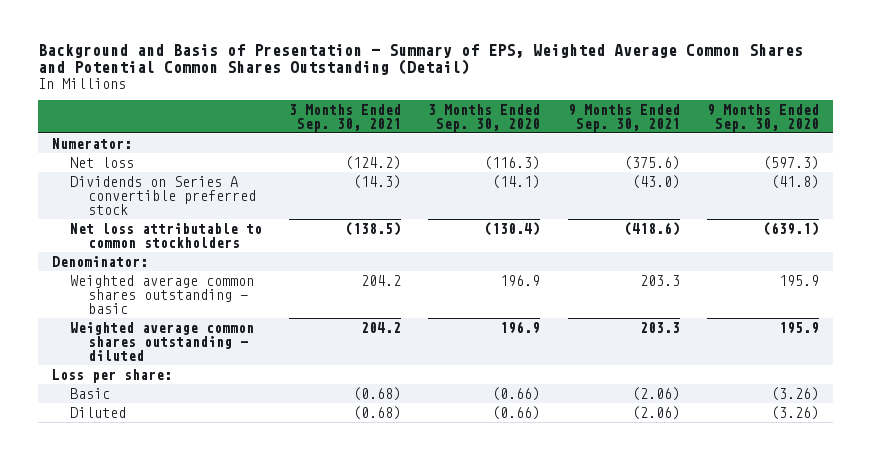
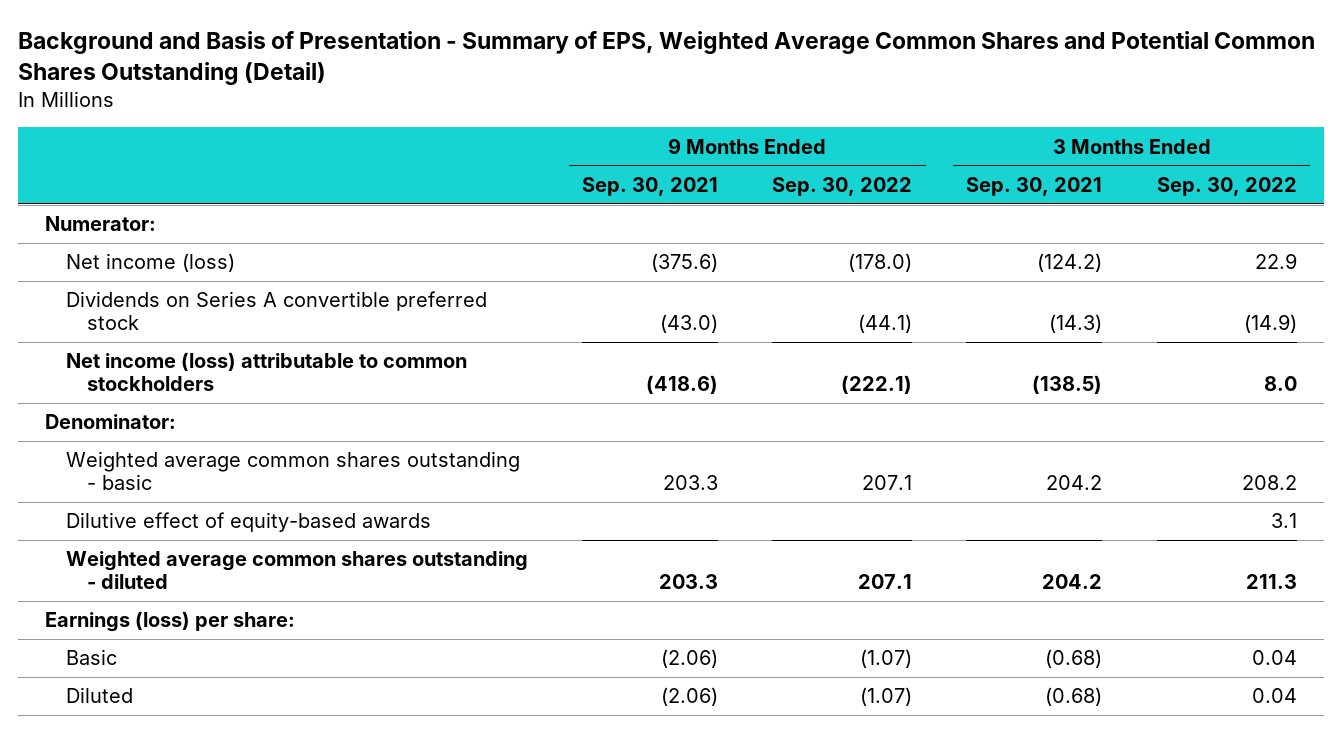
[428,103,541,132] 3 Months Ended Sep. 30, 2020 -> none
[707,103,820,132] 9 Months Ended Sep. 30, 2020 -> none
none -> [772,176,913,196] Sep. 30, 2022
none -> [1156,176,1297,196] Sep. 30, 2022
[69,156,134,168] Net loss -> [66,253,236,273] Net income (loss)
[69,222,262,248] Net loss attributable to common stockholders -> [66,352,468,392] Net income (loss) attributable to common stockholders
none -> [66,512,432,533] Dilutive effect of equity-based awards
[51,368,172,383] Loss per share: -> [45,611,296,633] Earnings (loss) per share:

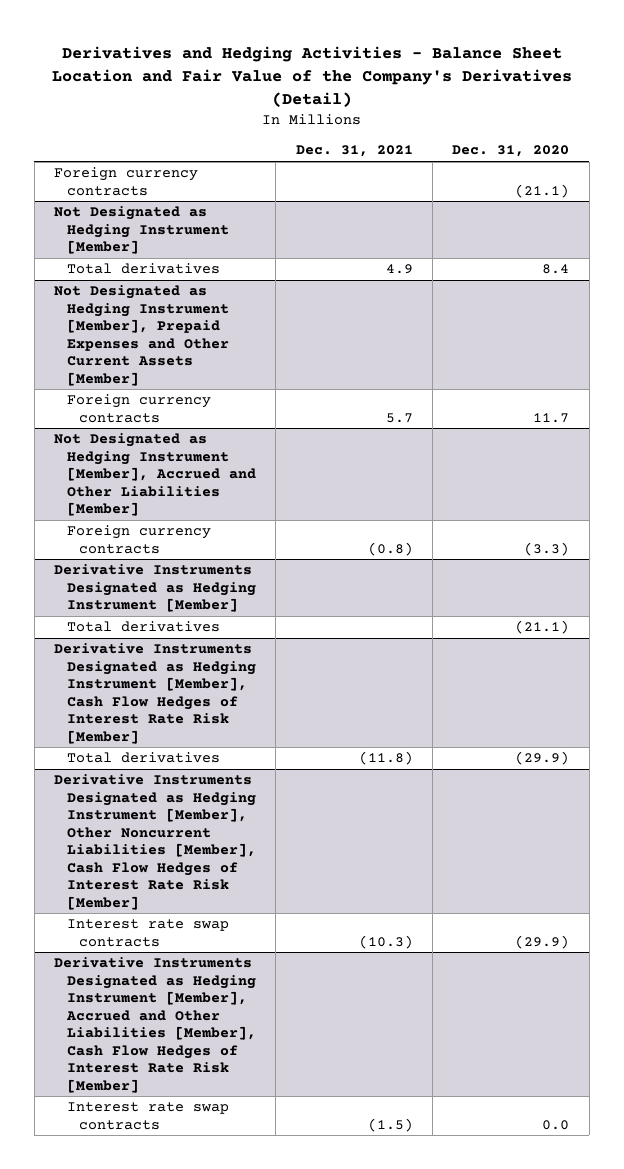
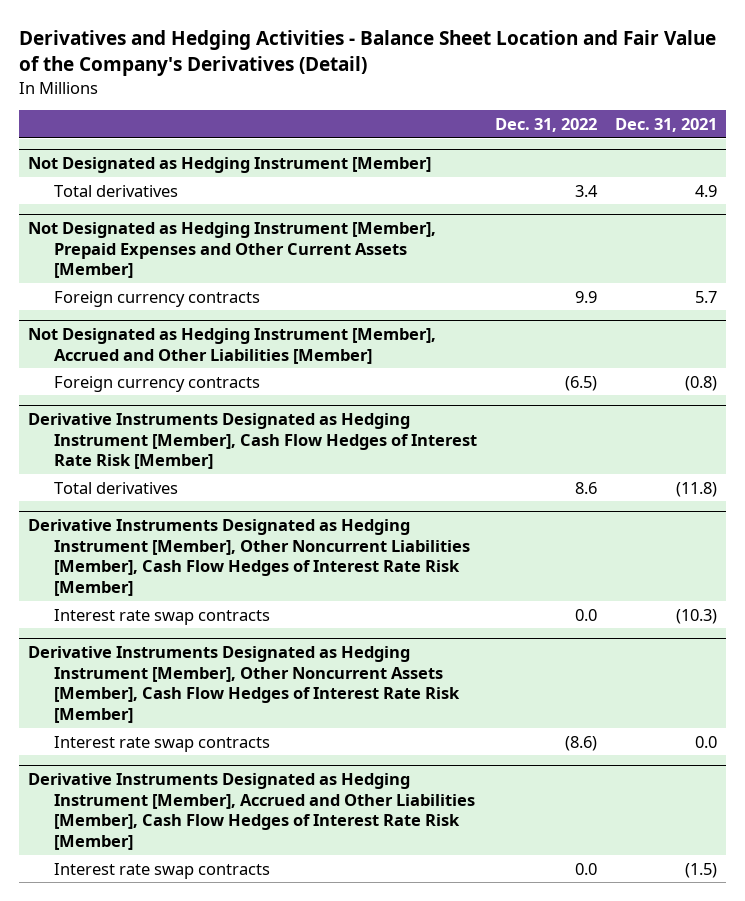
[452,145,570,158] Dec. 31, 2020 -> none
none -> [494,117,597,132] Dec. 31, 2022
[54,167,199,196] Foreign currency contracts -> none
[54,564,256,613] Derivative Instruments Designated as Hedging Instrument [Member] -> none
[66,621,220,633] Total derivatives -> none
none -> [27,646,461,724] Derivative Instruments Designated as Hedging Instrument [Member], Other Noncurrent Assets [Member], Cash Flow Hedges of Interest Rate Risk [Member]
none -> [54,735,271,752] Interest rate swap contracts

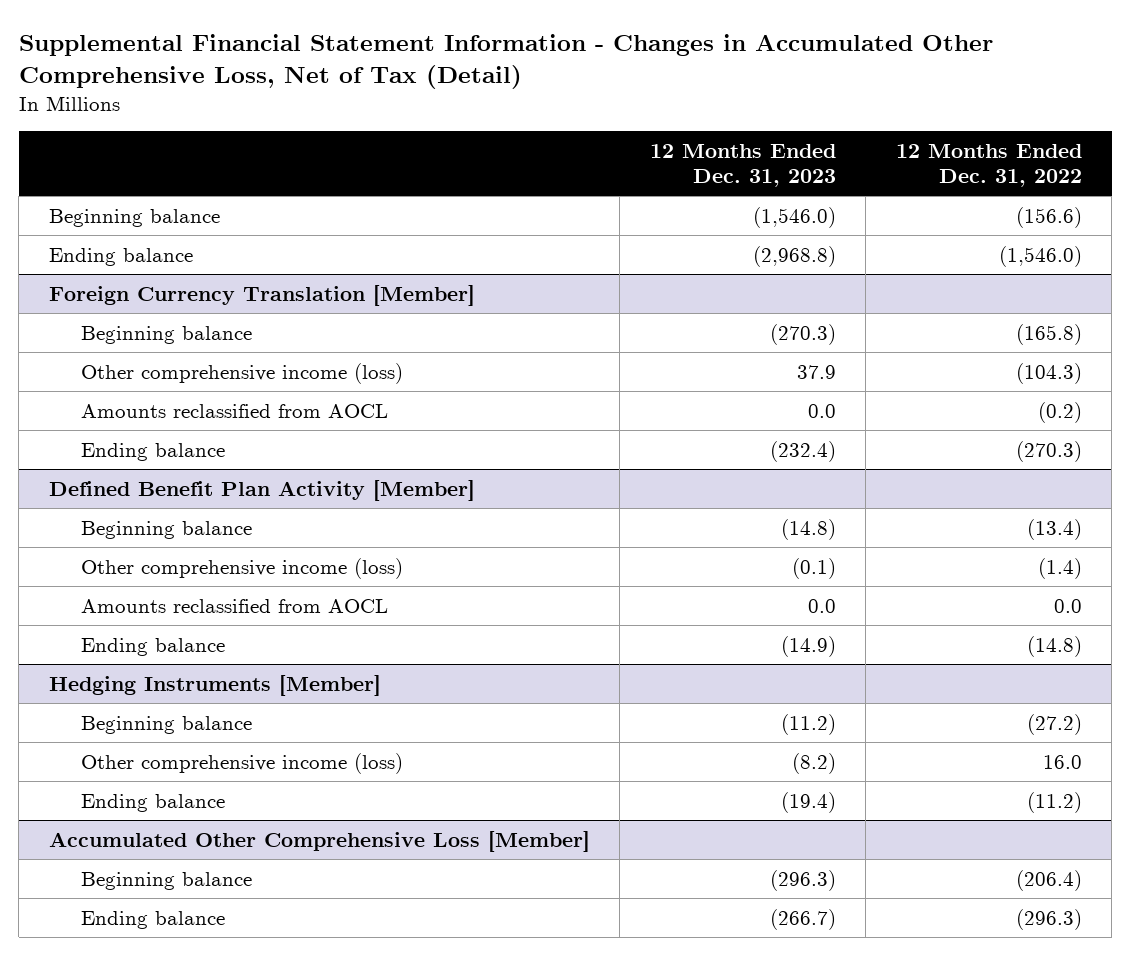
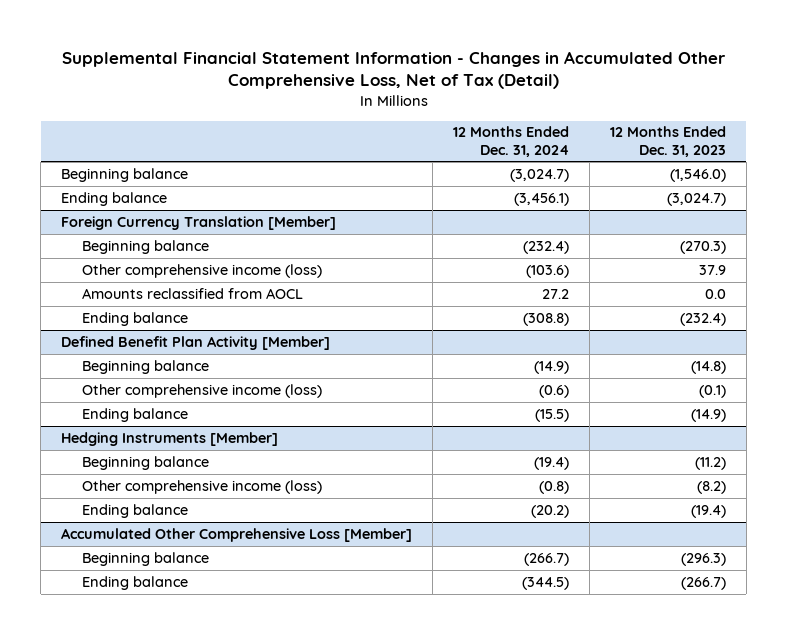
[895,143,1082,187] 12 Months Ended Dec. 31, 2022 -> none
none -> [453,126,570,157] 12 Months Ended Dec. 31, 2024
[752,245,836,267] (2,968.8) -> [666,192,726,206] (3,024.7)
[80,598,388,613] Amounts reclassified from AOCL -> none

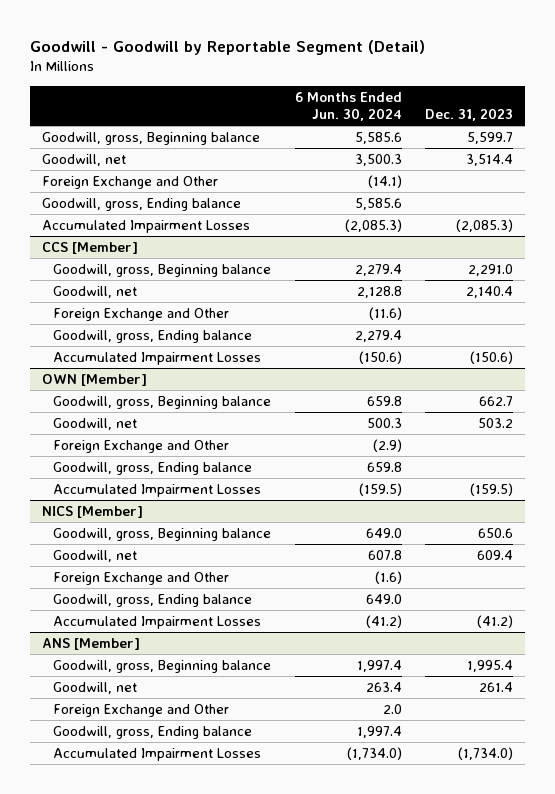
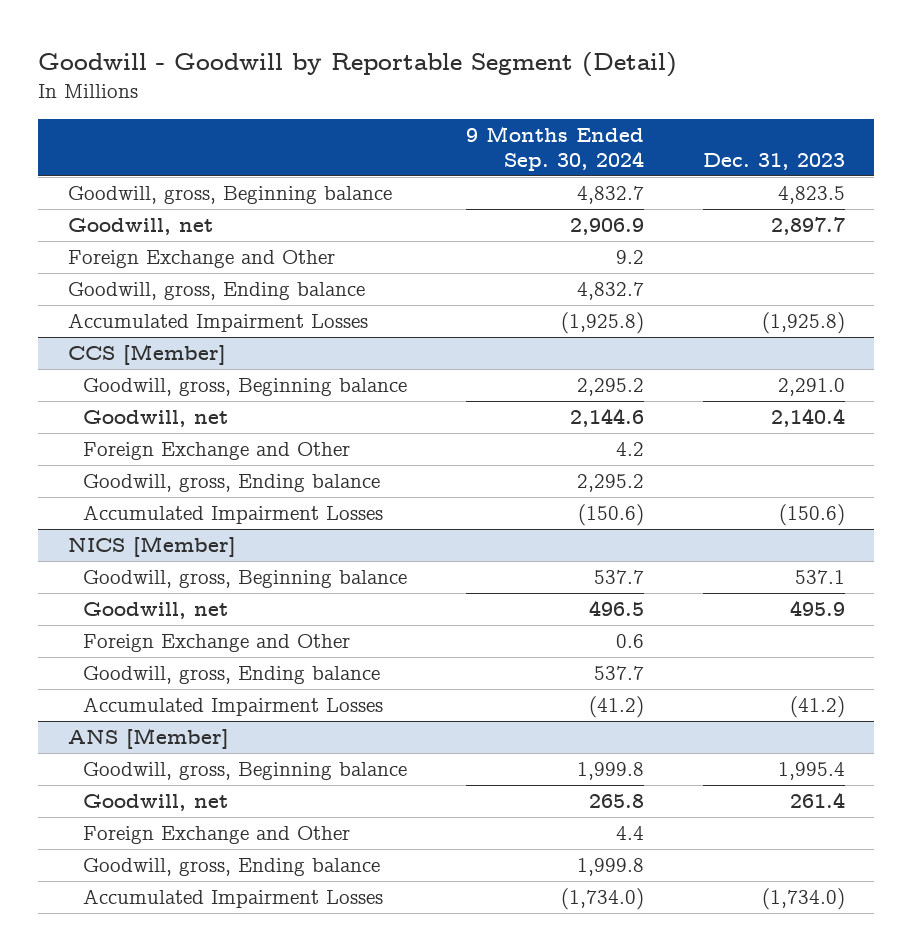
[294,91,402,121] 6 Months Ended Jun. 30, 2024 -> none
none -> [465,125,644,171] 9 Months Ended Sep. 30, 2024
[467,131,514,144] 5,599.7 -> [777,186,845,205] 4,823.5
[466,153,514,166] 3,514.4 -> [770,217,845,236] 2,897.7
[456,218,514,232] (2,085.3) -> [761,312,845,335] (1,925.8)
[41,373,147,386] OWN [Member] -> none
[52,395,271,409] Goodwill, gross, Beginning balance -> none
[52,417,137,430] Goodwill, net -> none
[52,439,229,453] Foreign Exchange and Other -> none
[52,461,252,475] Goodwill, gross, Ending balance -> none
[52,483,261,497] Accumulated Impairment Losses -> none
[478,527,514,538] 650.6 -> [794,570,845,585] 537.1
[477,549,514,560] 609.4 -> [789,600,845,617] 495.9

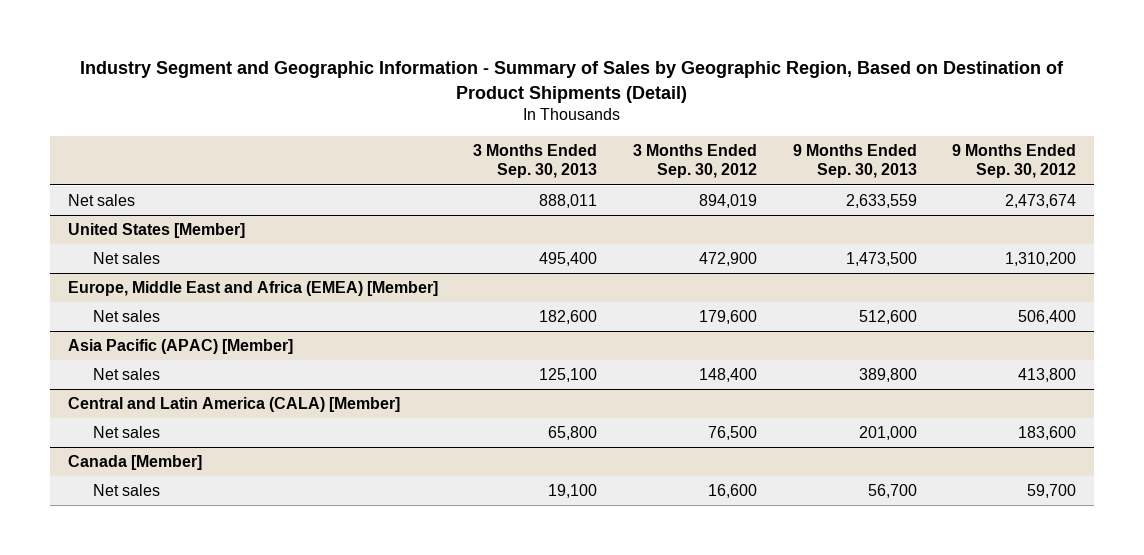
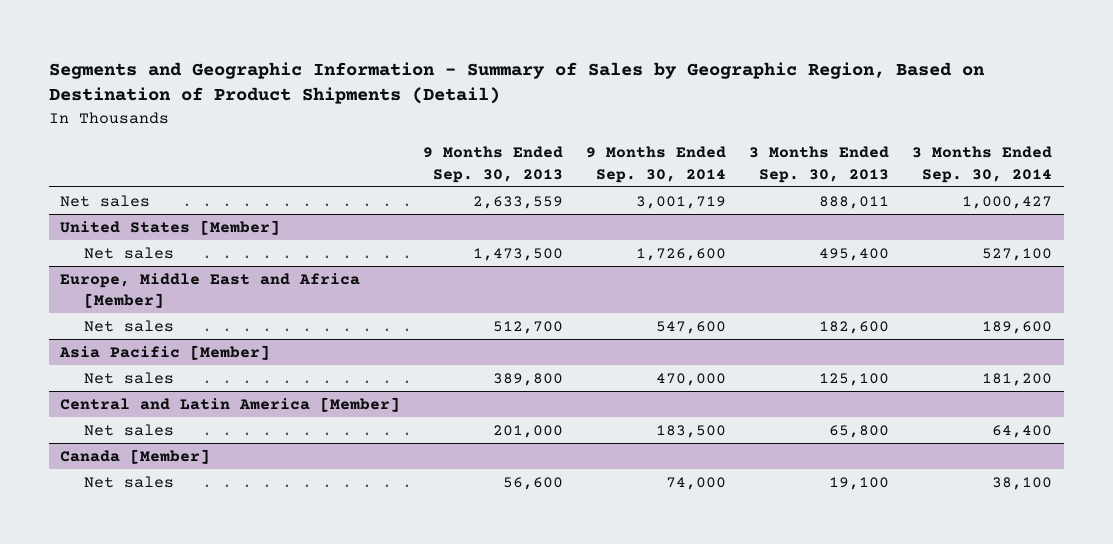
[80,61,1065,103] Industry Segment and Geographic Information - Summary of Sales by Geographic Region, Based on Destination of Product Shipments (Detail) -> [48,61,985,105] Segments and Geographic Information - Summary of Sales by Geographic Region, Based on Destination of Product Shipments (Detail)
[633,143,758,179] 3 Months Ended Sep. 30, 2012 -> none
[952,143,1077,179] 9 Months Ended Sep. 30, 2012 -> none
none -> [586,146,727,183] 9 Months Ended Sep. 30, 2014
none -> [912,146,1053,183] 3 Months Ended Sep. 30, 2014
[67,280,438,296] Europe, Middle East and Africa (EMEA) [Member] -> [60,272,361,309] Europe, Middle East and Africa [Member]
[858,309,917,324] 512,600 -> [493,320,564,334] 512,700
[67,338,293,354] Asia Pacific (APAC) [Member] -> [59,344,271,360] Asia Pacific [Member]
[67,396,400,412] Central and Latin America (CALA) [Member] -> [60,396,401,412] Central and Latin America [Member]
[867,483,917,498] 56,700 -> [503,476,564,490] 56,600

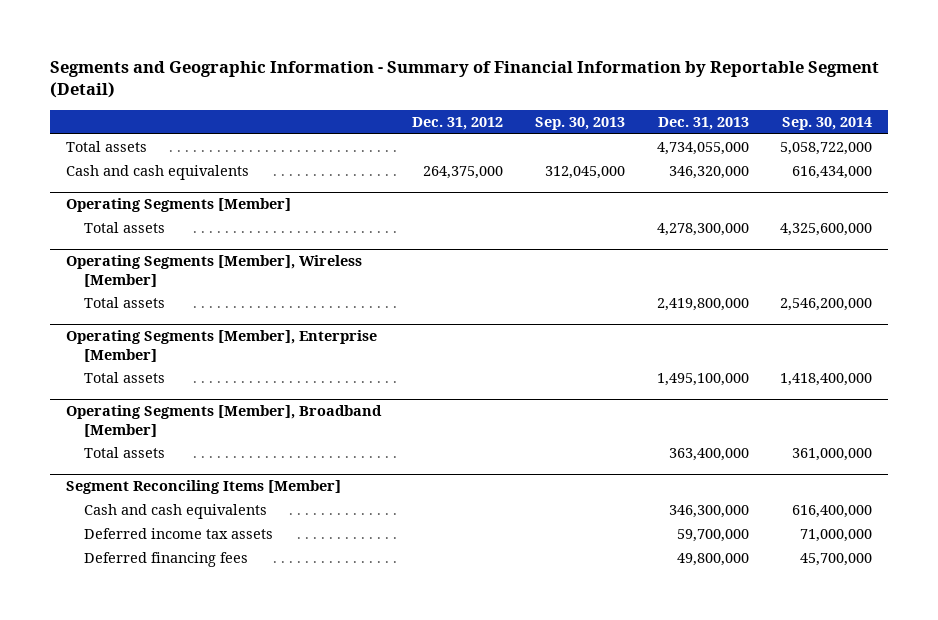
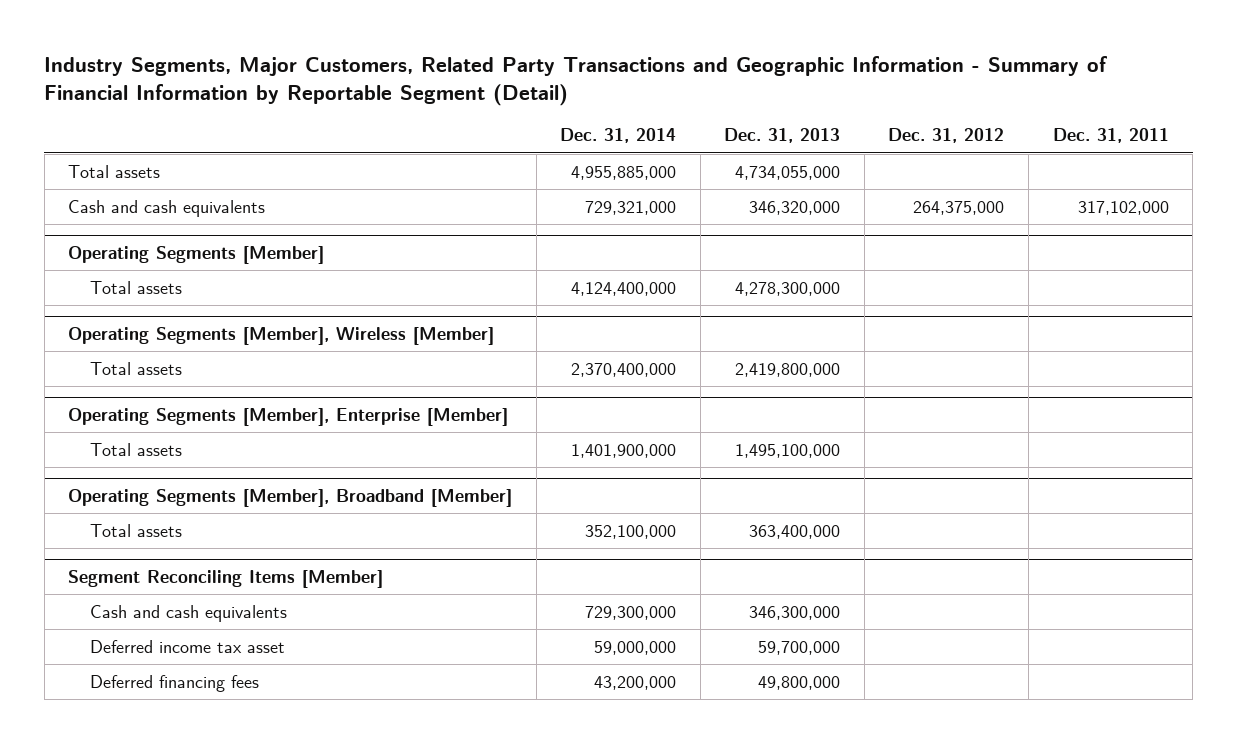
[50,60,880,99] Segments and Geographic Information - Summary of Financial Information by Reportable Segment (Detail) -> [44,55,1108,106] Industry Segments, Major Customers, Related Party Transactions and Geographic Information - Summary of Financial Information by Reportable Segment (Detail)
[534,116,625,130] Sep. 30, 2013 -> none
[782,116,873,130] Sep. 30, 2014 -> none
none -> [560,128,677,144] Dec. 31, 2014
none -> [1052,128,1169,144] Dec. 31, 2011
[84,528,274,540] Deferred income tax assets -> [90,639,286,653] Deferred income tax asset

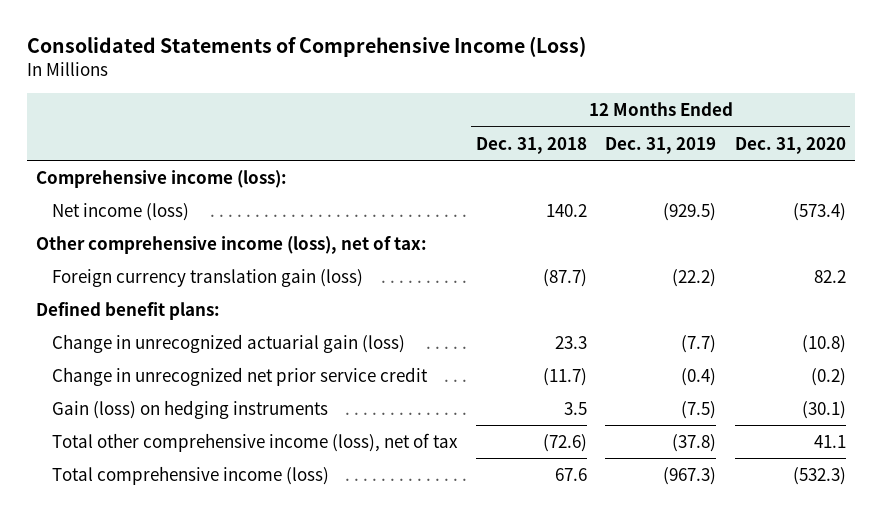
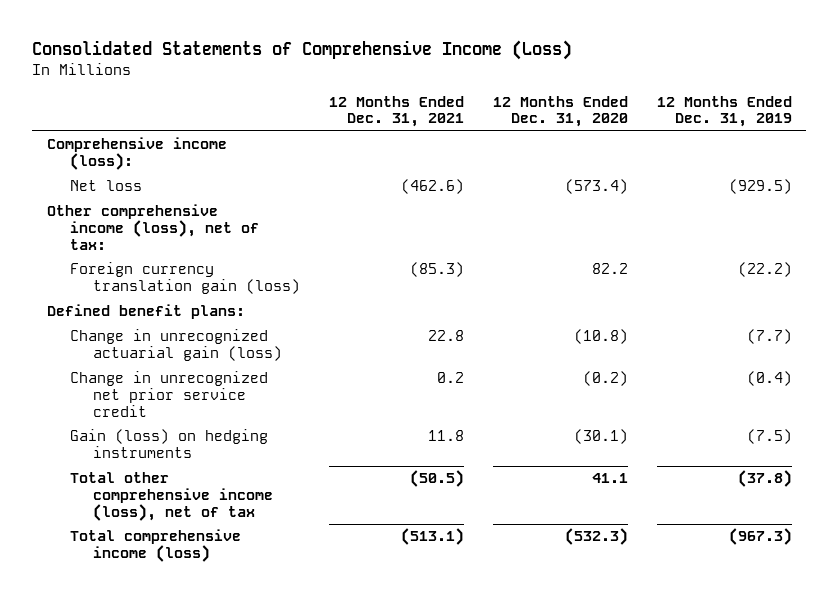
[475,136,587,154] Dec. 31, 2018 -> none
none -> [328,95,464,128] 12 Months Ended Dec. 31, 2021
[52,202,190,221] Net income (loss) -> [69,180,142,192] Net loss

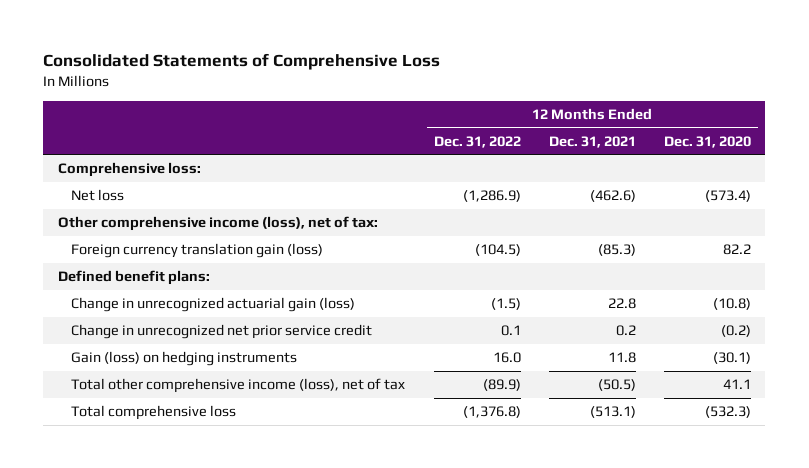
[32,39,573,60] Consolidated Statements of Comprehensive Income (Loss) -> [43,53,441,71] Consolidated Statements of Comprehensive Loss
[656,95,792,128] 12 Months Ended Dec. 31, 2019 -> none
none -> [433,135,521,148] Dec. 31, 2022
[46,137,227,171] Comprehensive income (loss): -> [57,162,201,178] Comprehensive loss:
[69,529,241,563] Total comprehensive income (loss) -> [71,405,237,421] Total comprehensive loss

